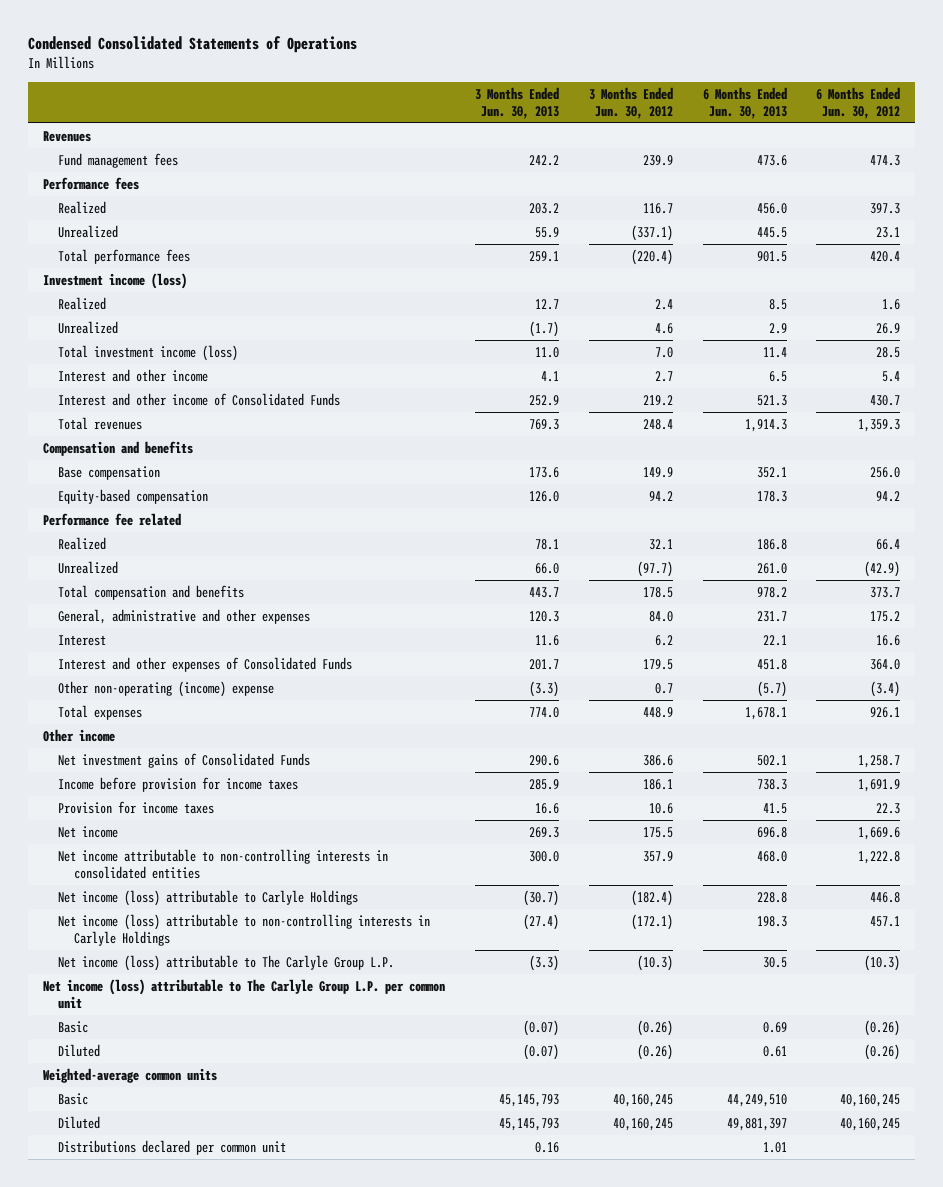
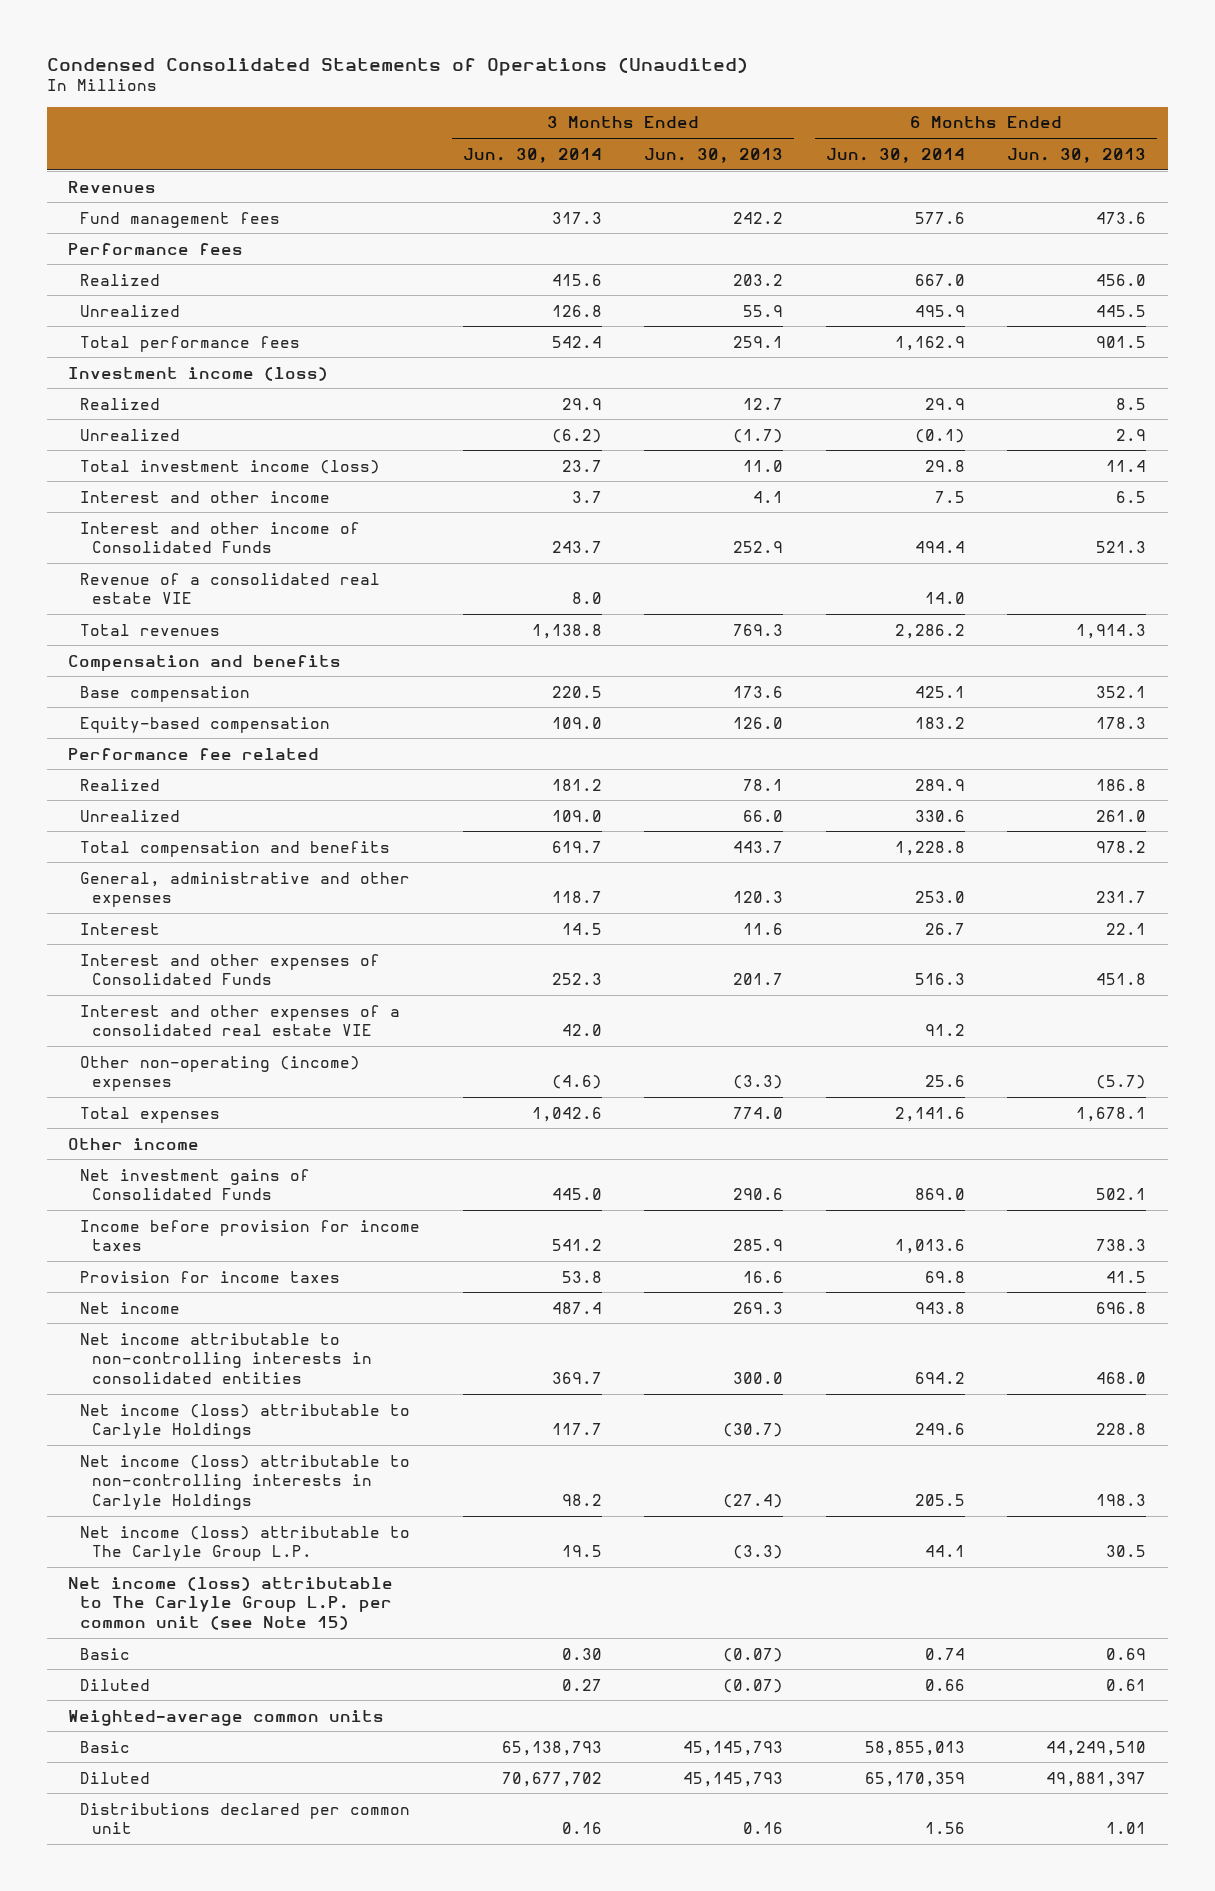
[27,36,357,54] Condensed Consolidated Statements of Operations -> [46,56,748,76] Condensed Consolidated Statements of Operations (Unaudited)
[588,86,673,119] 3 Months Ended Jun. 30, 2012 -> none
[816,86,901,119] 6 Months Ended Jun. 30, 2012 -> none
none -> [462,147,602,163] Jun. 30, 2014
none -> [825,147,965,163] Jun. 30, 2014
none -> [80,572,381,605] Revenue of a consolidated real estate VIE
none -> [80,1004,401,1037] Interest and other expenses of a consolidated real estate VIE
[58,680,275,697] Other non-operating (income) expense -> [80,1055,361,1092] Other non-operating (income) expenses
[42,978,445,1009] Net income (loss) attributable to The Carlyle Group L.P. per common unit -> [68,1576,394,1630] Net income (loss) attributable to The Carlyle Group L.P. per common unit (see Note 15)

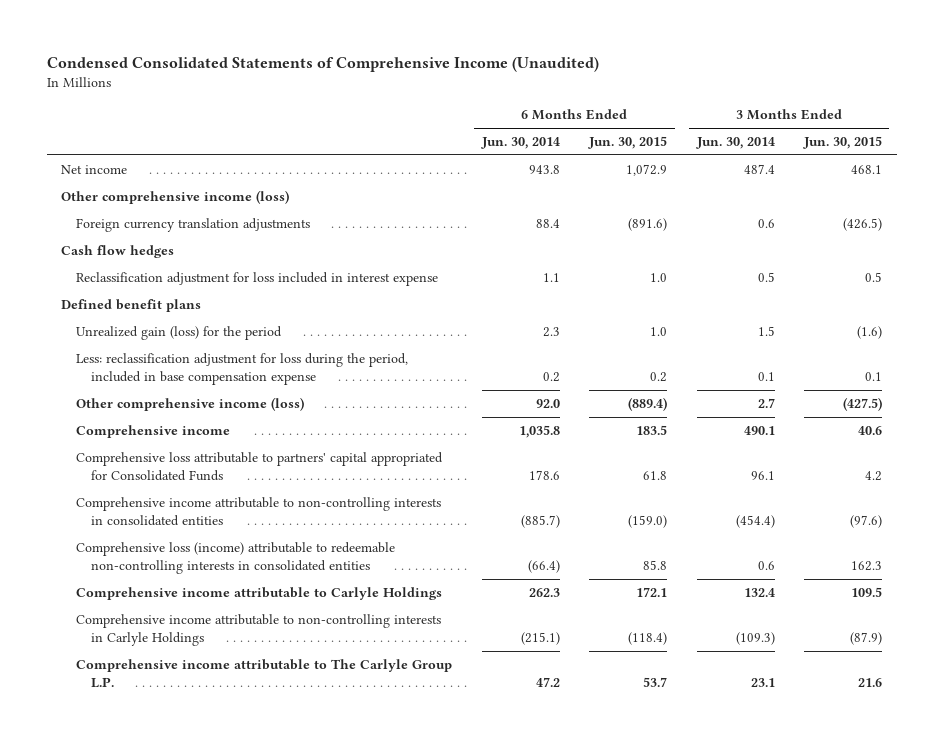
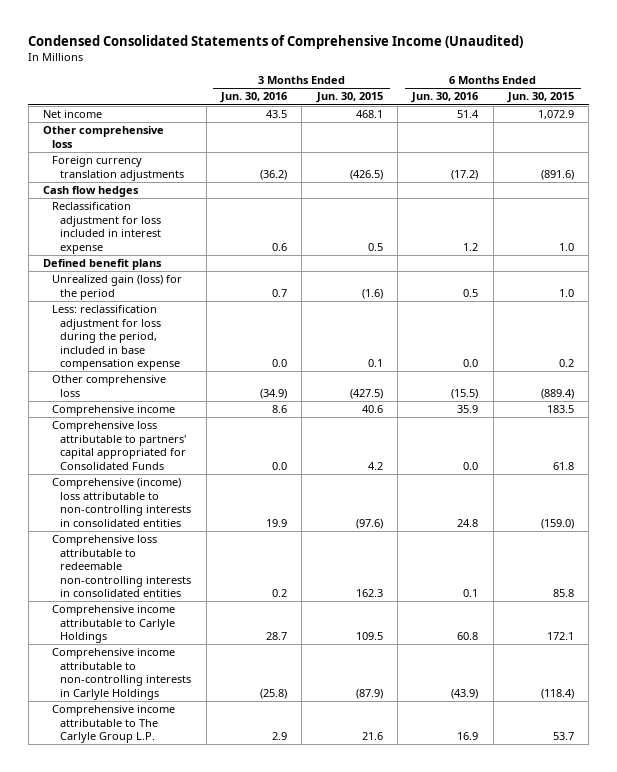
[480,137,560,150] Jun. 30, 2014 -> none
[695,137,775,150] Jun. 30, 2014 -> none
none -> [219,92,287,104] Jun. 30, 2016
none -> [411,92,479,104] Jun. 30, 2016
[61,189,290,204] Other comprehensive income (loss) -> [43,126,165,148] Other comprehensive loss
[76,396,305,411] Other comprehensive income (loss) -> [51,375,166,397] Other comprehensive loss
[76,496,442,526] Comprehensive income attributable to non-controlling interests in consolidated entities -> [51,478,192,527] Comprehensive (income) loss attributable to non-controlling interests in consolidated entities
[76,541,396,574] Comprehensive loss (income) attributable to redeemable non-controlling interests in consolidated entities -> [51,535,192,597] Comprehensive loss attributable to redeemable non-controlling interests in consolidated entities

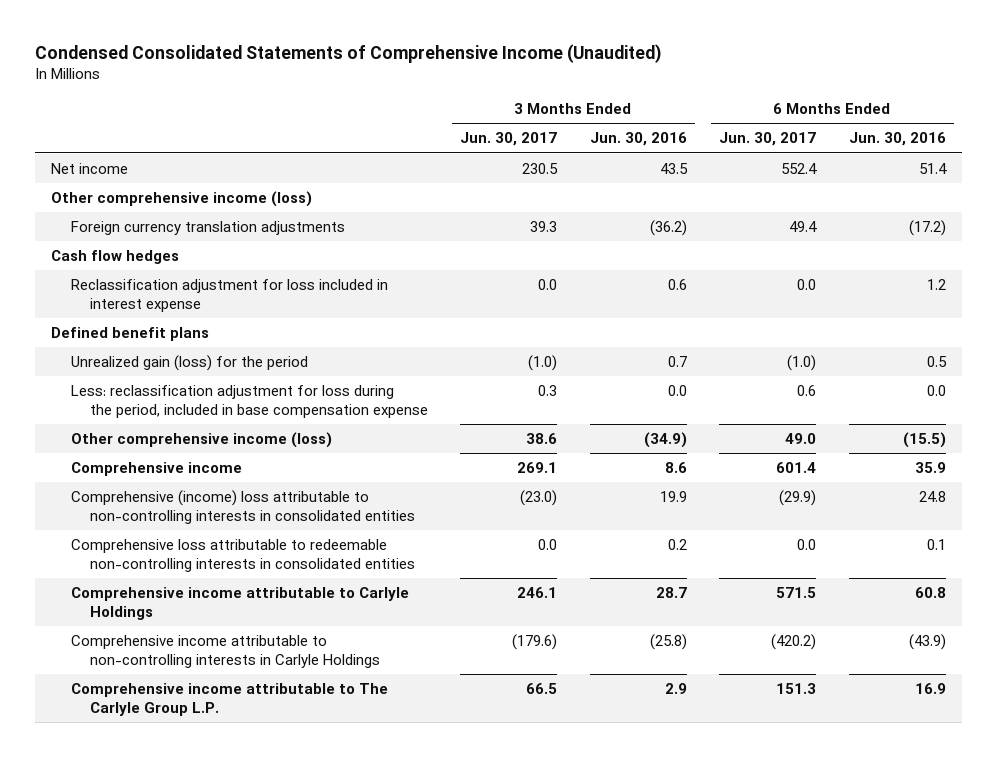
[315,92,383,104] Jun. 30, 2015 -> none
[506,92,574,104] Jun. 30, 2015 -> none
none -> [460,132,558,147] Jun. 30, 2017
none -> [719,132,817,147] Jun. 30, 2017
[43,126,165,148] Other comprehensive loss -> [51,191,313,208] Other comprehensive income (loss)
[51,375,166,397] Other comprehensive loss -> [70,432,332,449] Other comprehensive income (loss)
[51,421,187,470] Comprehensive loss attributable to partners' capital appropriated for Consolidated Funds -> none

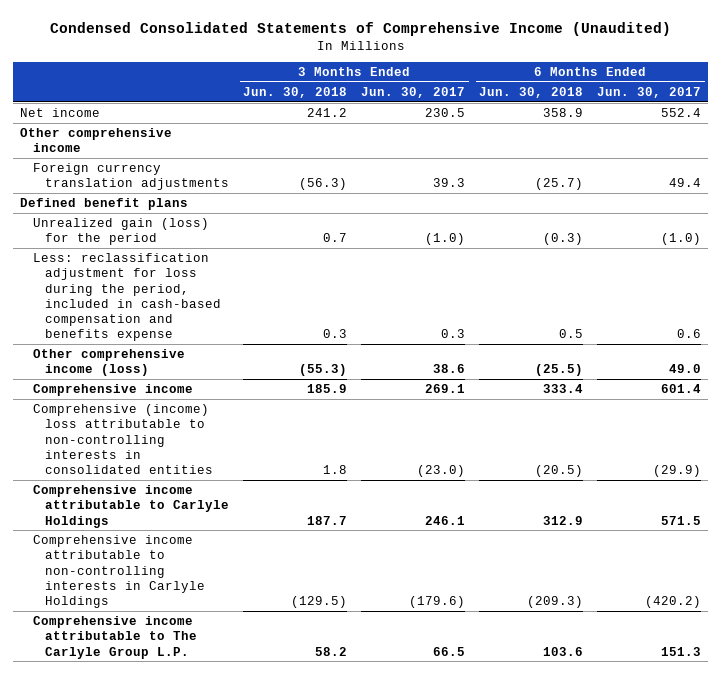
[589,132,687,147] Jun. 30, 2016 -> none
[848,132,946,147] Jun. 30, 2016 -> none
none -> [243,87,348,99] Jun. 30, 2018
none -> [479,87,584,99] Jun. 30, 2018
[51,191,313,208] Other comprehensive income (loss) -> [20,128,173,153] Other comprehensive income
[51,250,180,265] Cash flow hedges -> none
[70,279,388,312] Reclassification adjustment for loss included in interest expense -> none
[70,385,428,418] Less: reclassification adjustment for loss during the period, included in base compensation expense -> [32,253,222,342] Less: reclassification adjustment for loss during the period, included in cash-based compensation and benefits expense
[70,539,415,572] Comprehensive loss attributable to redeemable non-controlling interests in consolidated entities -> none

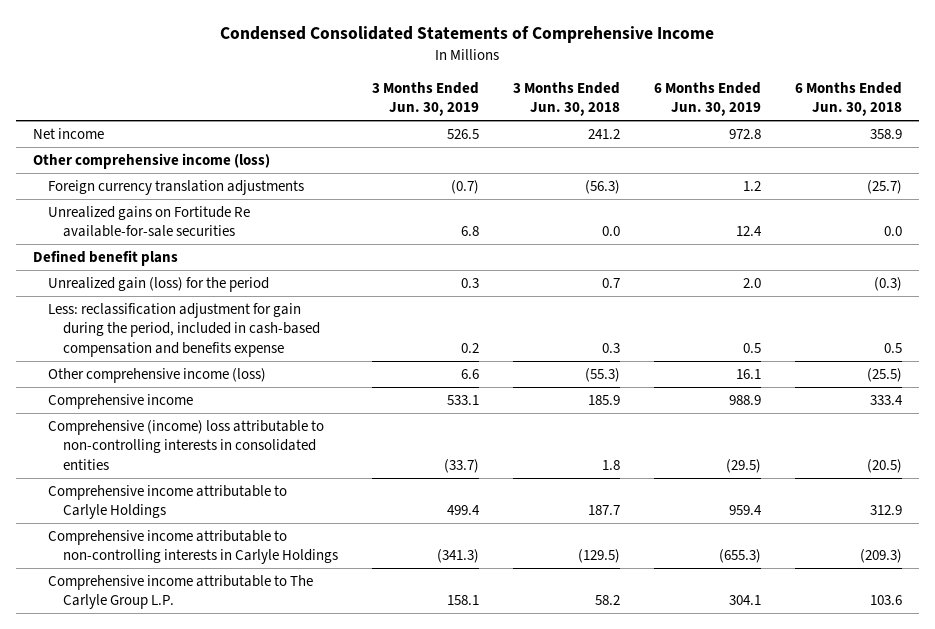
[49,21,671,36] Condensed Consolidated Statements of Comprehensive Income (Unaudited) -> [220,26,715,44] Condensed Consolidated Statements of Comprehensive Income
[361,87,466,99] Jun. 30, 2017 -> none
[597,87,702,99] Jun. 30, 2017 -> none
none -> [371,81,479,117] 3 Months Ended Jun. 30, 2019
none -> [653,81,761,117] 6 Months Ended Jun. 30, 2019
[20,128,173,153] Other comprehensive income -> [32,152,270,169] Other comprehensive income (loss)
none -> [47,205,250,238] Unrealized gains on Fortitude Re available-for-sale securities
[32,253,222,342] Less: reclassification adjustment for loss during the period, included in cash-based compensation and benefits expense -> [47,302,320,357] Less: reclassification adjustment for gain during the period, included in cash-based compensation and benefits expense

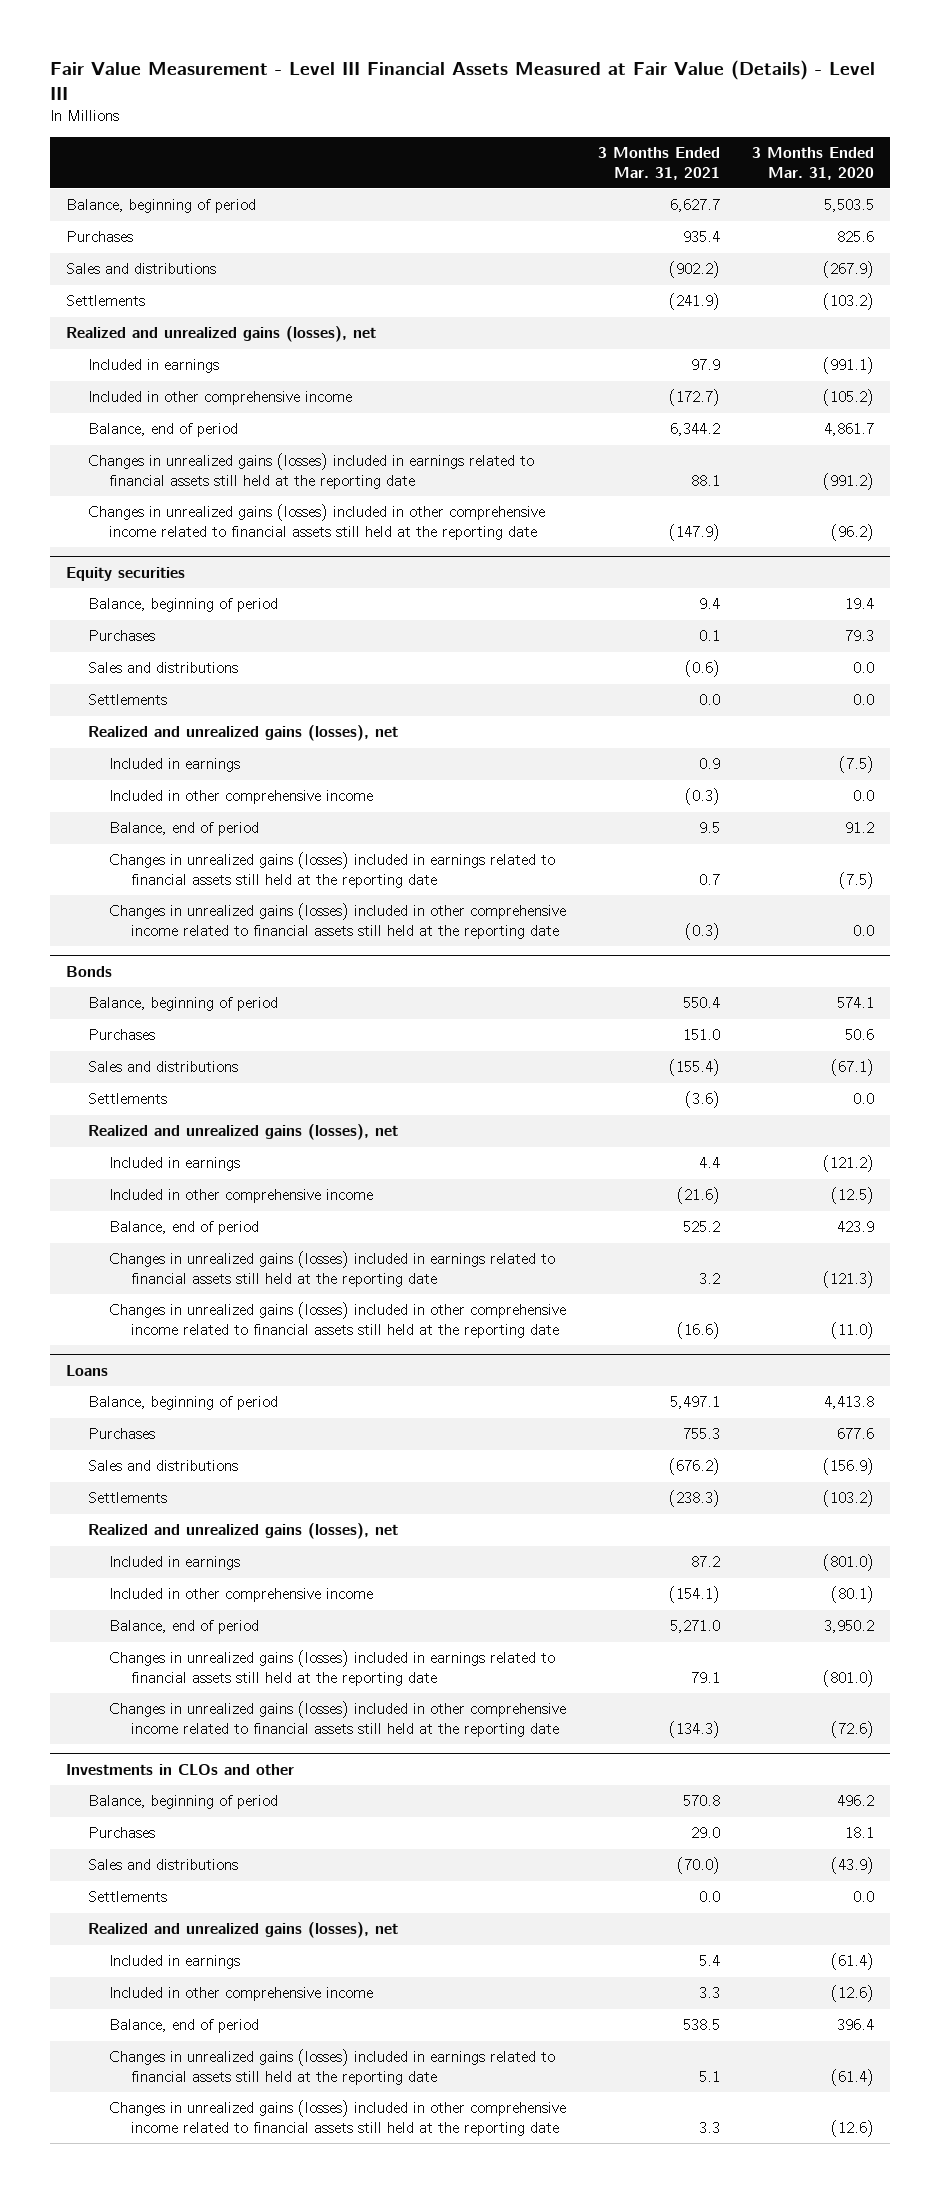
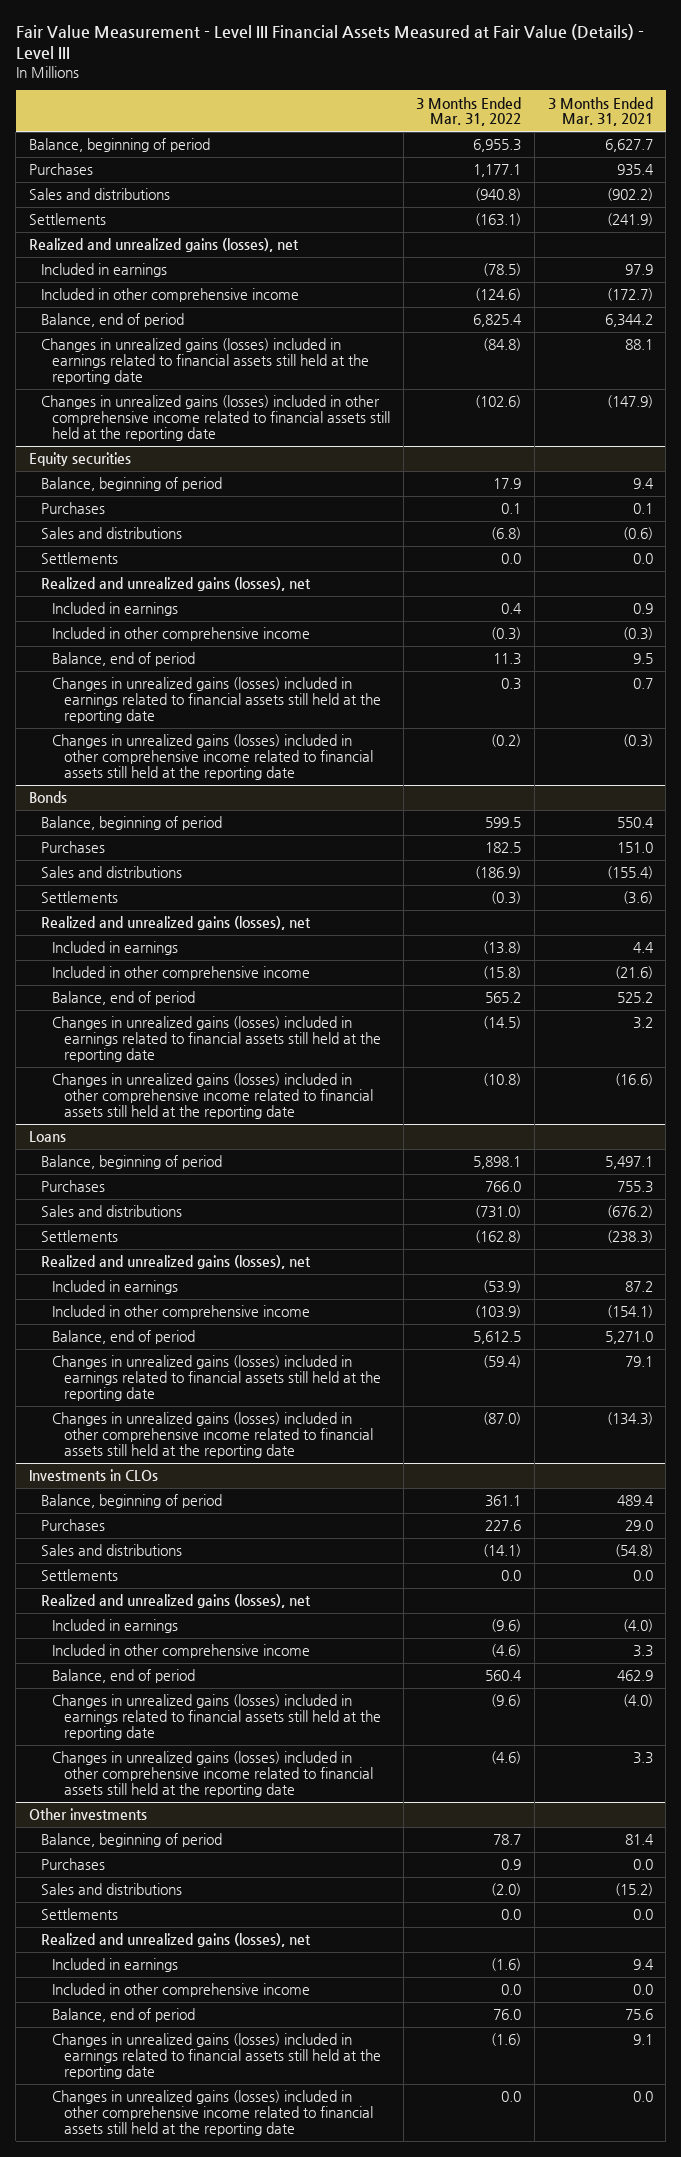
[752,147,875,180] 3 Months Ended Mar. 31, 2020 -> none
none -> [416,96,522,127] 3 Months Ended Mar. 31, 2022
[66,1763,295,1775] Investments in CLOs and other -> [28,1469,158,1482] Investments in CLOs
[683,1795,721,1807] 570.8 -> [616,1495,654,1507] 489.4
[677,1857,721,1875] (70.0) -> [614,1544,653,1558] (54.8)
[699,1955,721,1967] 5.4 -> [622,1619,653,1633] (4.0)
[683,2019,721,2031] 538.5 -> [616,1670,653,1682] 462.9
[699,2070,721,2082] 5.1 -> [622,1694,653,1708] (4.0)
none -> [28,1808,147,1821] Other investments
none -> [40,1833,222,1848] Balance, beginning of period
none -> [40,1858,105,1871] Purchases
none -> [40,1883,182,1896] Sales and distributions
none -> [40,1908,118,1921] Settlements
none -> [40,1933,311,1948] Realized and unrealized gains (losses), net
none -> [52,1958,179,1973] Included in earnings
none -> [52,1983,311,1998] Included in other comprehensive income
none -> [52,2008,196,2023] Balance, end of period
none -> [52,2033,381,2079] Changes in unrealized gains (losses) included in earnings related to financial assets still held at the reporting date
none -> [52,2090,373,2136] Changes in unrealized gains (losses) included in other comprehensive income related to financial assets still held at the reporting date

